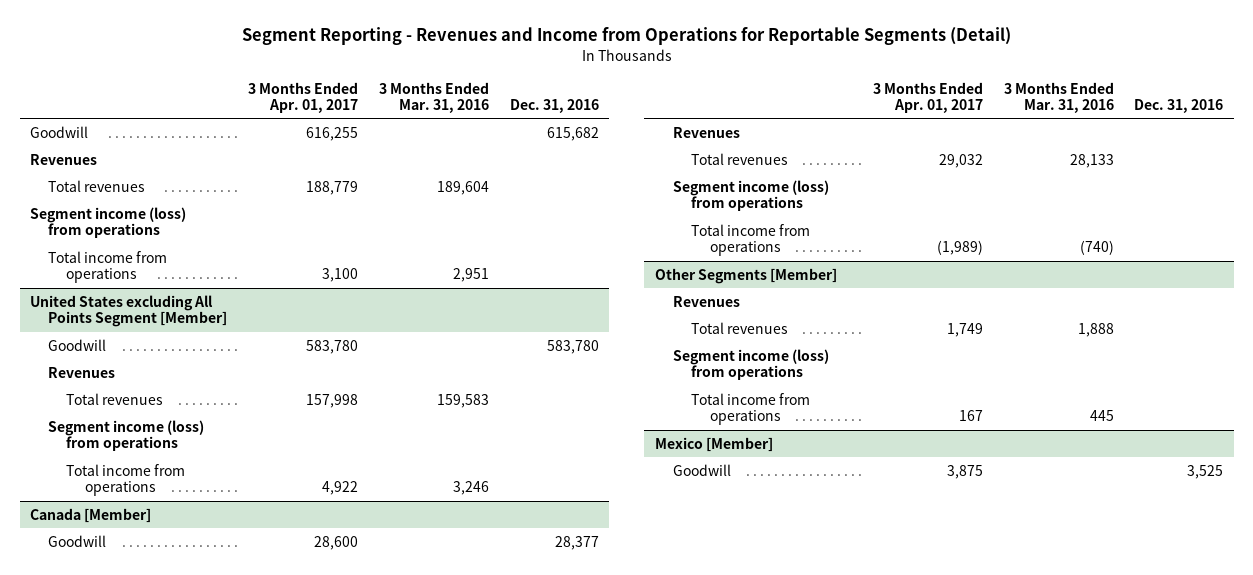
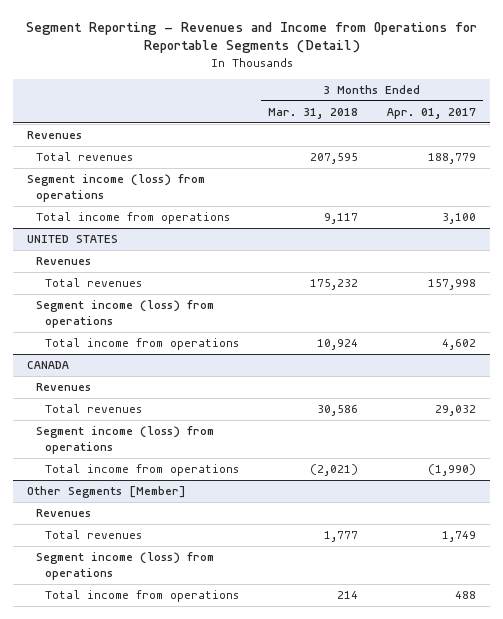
[378,81,489,113] 3 Months Ended Mar. 31, 2016 -> none
[509,98,599,113] Dec. 31, 2016 -> none
none -> [268,107,359,119] Mar. 31, 2018
[29,125,88,138] Goodwill -> none
[29,294,228,328] United States excluding All Points Segment [Member] -> none
[48,338,107,351] Goodwill -> none
none -> [27,235,119,244] UNITED STATES
[48,534,107,547] Goodwill -> none
[321,481,358,496] 4,922 -> [441,339,476,351] 4,602
[29,507,151,523] Canada [Member] -> [27,361,70,370] CANADA
[936,240,983,256] (1,989) -> [427,464,476,477] (1,990)
[654,436,773,452] Mexico [Member] -> none
[673,463,732,476] Goodwill -> none
[958,410,983,422] 167 -> [454,591,476,600] 488

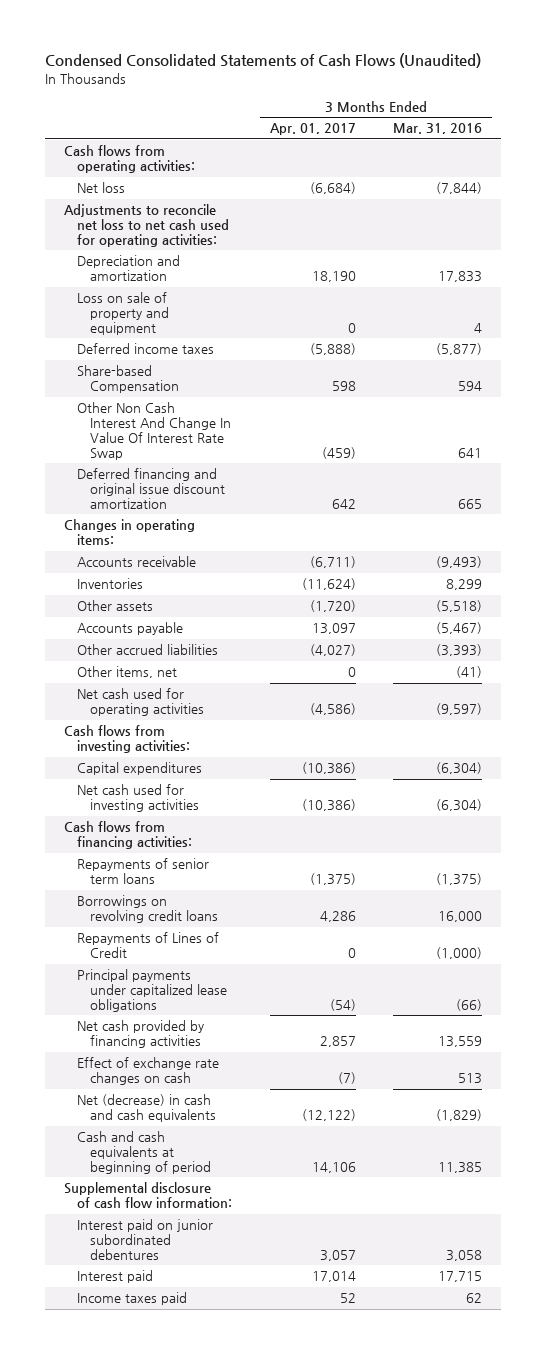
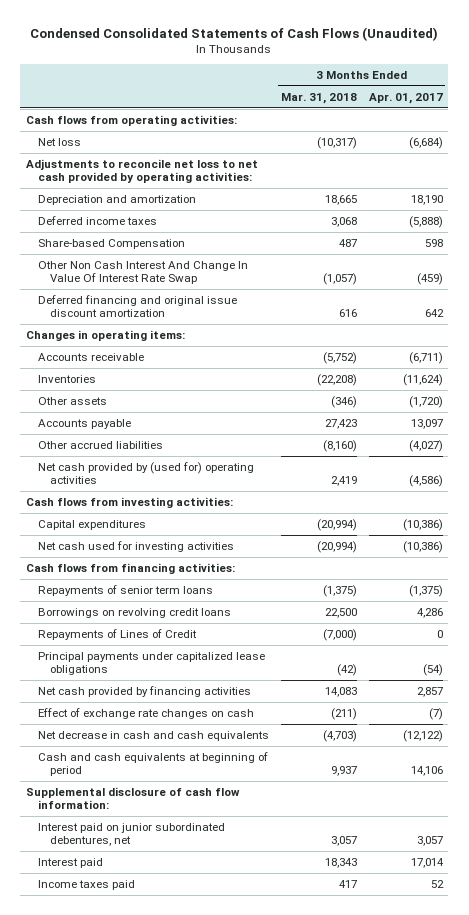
[393,123,483,135] Mar. 31, 2016 -> none
none -> [280,92,357,104] Mar. 31, 2018
[63,204,229,248] Adjustments to reconcile net loss to net cash used for operating activities: -> [26,158,259,184] Adjustments to reconcile net loss to net cash provided by operating activities:
[76,292,170,336] Loss on sale of property and equipment -> none
[76,666,177,679] Other items, net -> none
[76,688,205,717] Net cash used for operating activities -> [38,461,255,485] Net cash provided by (used for) operating activities
[76,1094,217,1123] Net (decrease) in cash and cash equivalents -> [38,730,270,741] Net decrease in cash and cash equivalents
[76,1219,213,1261] Interest paid on junior subordinated debentures -> [38,822,226,847] Interest paid on junior subordinated debentures, net

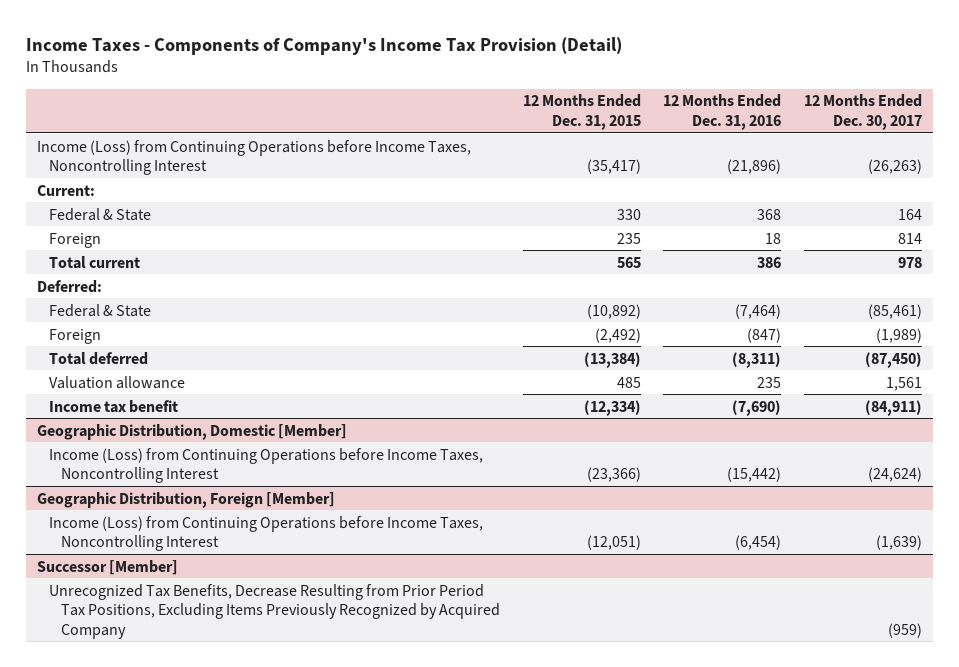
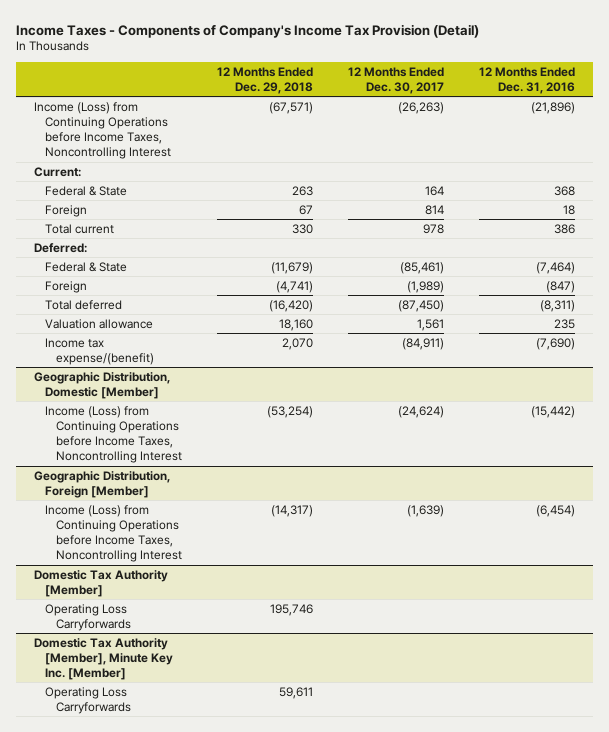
[522,94,641,130] 12 Months Ended Dec. 31, 2015 -> none
none -> [216,66,313,95] 12 Months Ended Dec. 29, 2018
[48,399,178,413] Income tax benefit -> [44,337,154,365] Income tax expense/(benefit)
[36,559,178,575] Successor [Member] -> none
[48,583,500,639] Unrecognized Tax Benefits, Decrease Resulting from Prior Period Tax Positions, Excluding Items Previously Recognized by Acquired Company -> none
none -> [33,569,168,597] Domestic Tax Authority [Member]
none -> [44,603,131,631] Operating Loss Carryforwards
none -> [33,637,173,681] Domestic Tax Authority [Member], Minute Key Inc. [Member]
none -> [44,686,131,714] Operating Loss Carryforwards

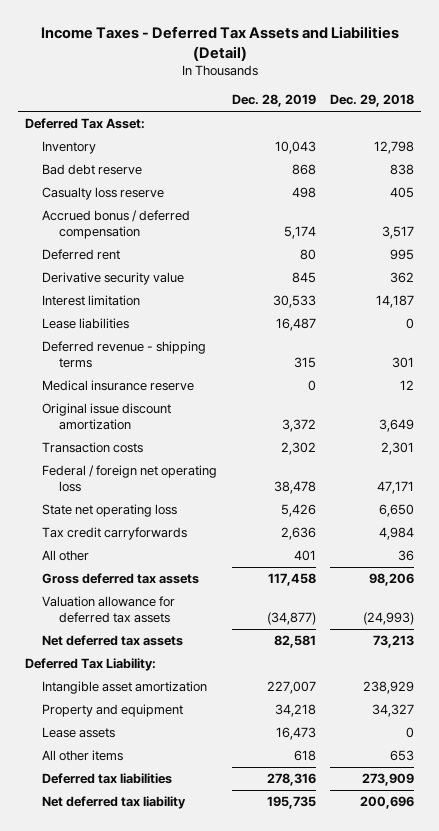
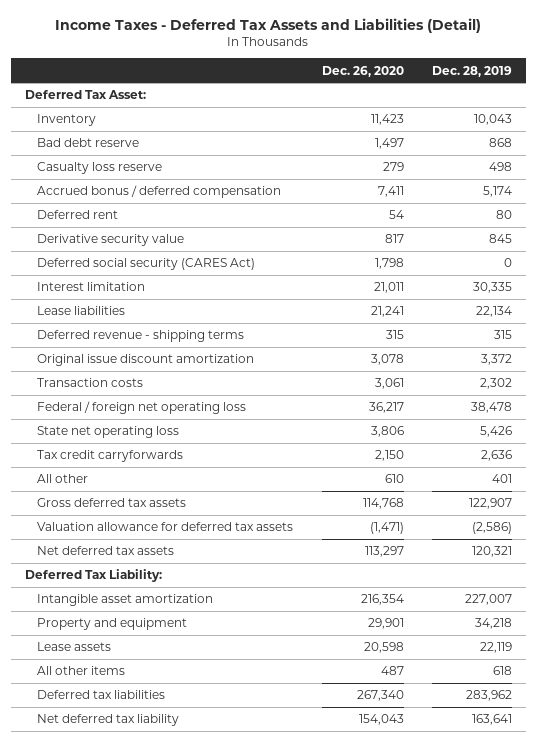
[330,94,415,108] Dec. 29, 2018 -> none
none -> [321,65,404,77] Dec. 26, 2020
none -> [37,258,256,271] Deferred social security (CARES Act)
[272,295,316,309] 30,533 -> [472,282,512,294] 30,335
[275,318,316,332] 16,487 -> [475,306,512,318] 22,134
[42,380,195,392] Medical insurance reserve -> none
[267,573,316,587] 117,458 -> [468,498,512,510] 122,907
[266,611,316,625] (34,877) -> [471,522,512,535] (2,586)
[273,635,316,649] 82,581 -> [471,546,512,558] 120,321
[275,727,316,741] 16,473 -> [479,642,512,654] 22,119
[266,773,316,787] 278,316 -> [465,690,512,702] 283,962
[266,796,316,810] 195,735 -> [471,714,512,726] 163,641

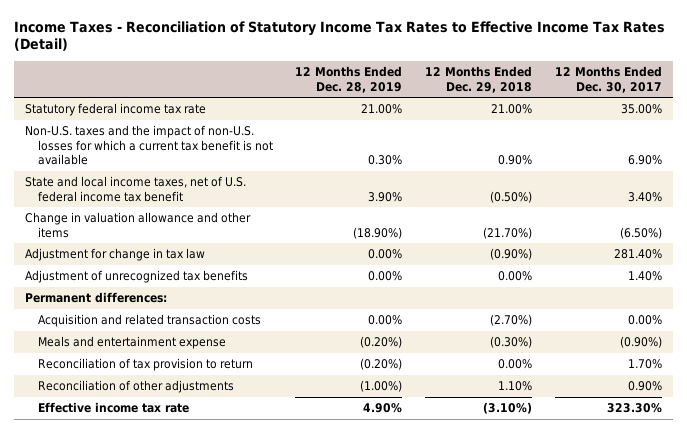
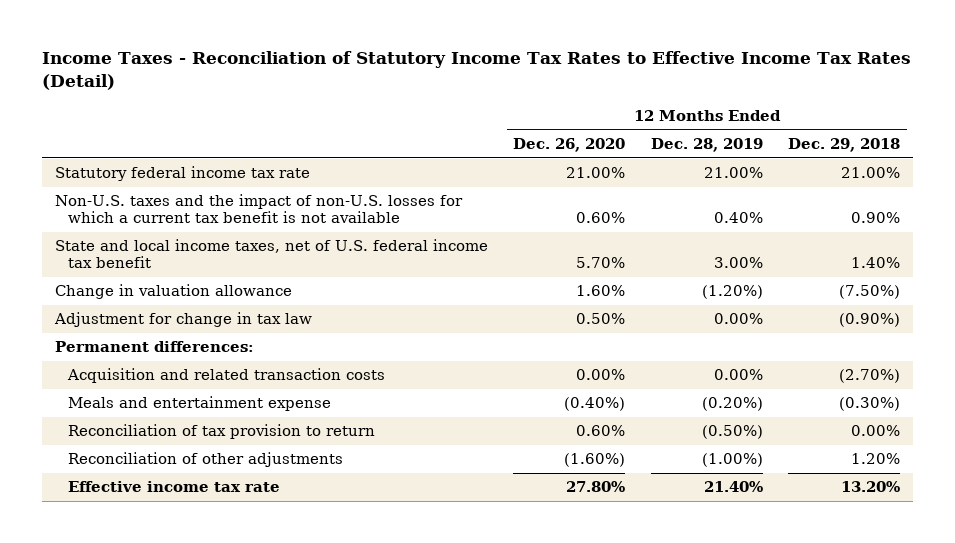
[554,66,662,93] 12 Months Ended Dec. 30, 2017 -> none
none -> [513,138,626,153] Dec. 26, 2020
[368,155,403,166] 0.30% -> [713,212,763,224] 0.40%
[368,191,403,202] 3.90% -> [713,257,763,269] 3.00%
[490,190,533,203] (0.50%) -> [851,257,901,269] 1.40%
[25,212,252,238] Change in valuation allowance and other items -> [54,284,292,300] Change in valuation allowance
[353,226,403,239] (18.90%) -> [701,285,763,300] (1.20%)
[483,226,533,239] (21.70%) -> [839,285,901,300] (7.50%)
[25,270,249,284] Adjustment of unrecognized tax benefits -> none
[360,358,403,371] (0.20%) -> [701,425,763,440] (0.50%)
[498,381,533,392] 1.10% -> [851,453,901,465] 1.20%
[363,403,403,414] 4.90% -> [703,481,763,493] 21.40%
[483,402,533,415] (3.10%) -> [841,481,901,493] 13.20%

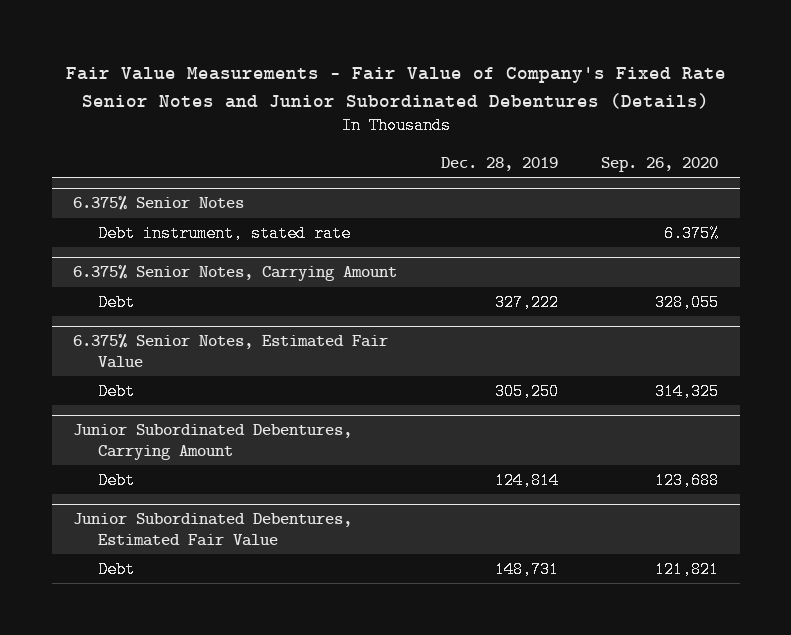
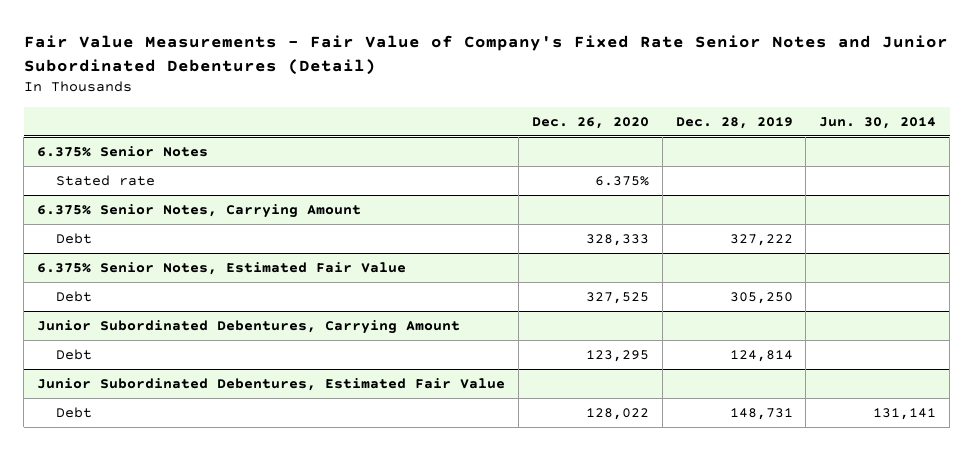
[65,67,726,109] Fair Value Measurements - Fair Value of Company's Fixed Rate Senior Notes and Junior Subordinated Debentures (Details) -> [23,35,948,75] Fair Value Measurements - Fair Value of Company's Fixed Rate Senior Notes and Junior Subordinated Debentures (Detail)
[600,156,718,172] Sep. 26, 2020 -> none
none -> [531,116,649,129] Dec. 26, 2020
none -> [819,116,937,129] Jun. 30, 2014
[98,224,352,242] Debt instrument, stated rate -> [56,174,156,186] Stated rate

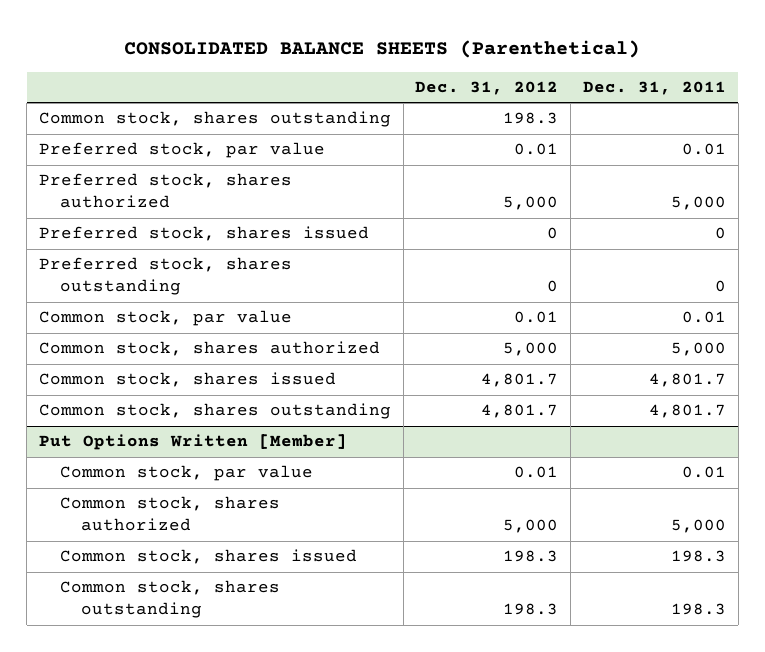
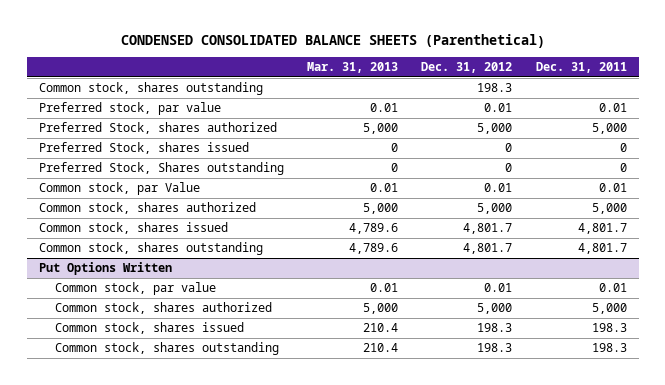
[124,40,641,59] CONSOLIDATED BALANCE SHEETS (Parenthetical) -> [120,34,545,49] CONDENSED CONSOLIDATED BALANCE SHEETS (Parenthetical)
none -> [307,62,399,74] Mar. 31, 2013
[39,173,293,209] Preferred stock, shares authorized -> [38,122,277,135] Preferred Stock, shares authorized
[39,226,370,242] Preferred stock, shares issued -> [38,142,249,155] Preferred Stock, shares issued
[39,257,293,296] Preferred stock, shares outstanding -> [38,162,284,176] Preferred Stock, Shares outstanding
[39,310,293,327] Common stock, par value -> [38,182,200,196] Common stock, par Value
[39,434,348,451] Put Options Written [Member] -> [38,262,172,276] Put Options Written

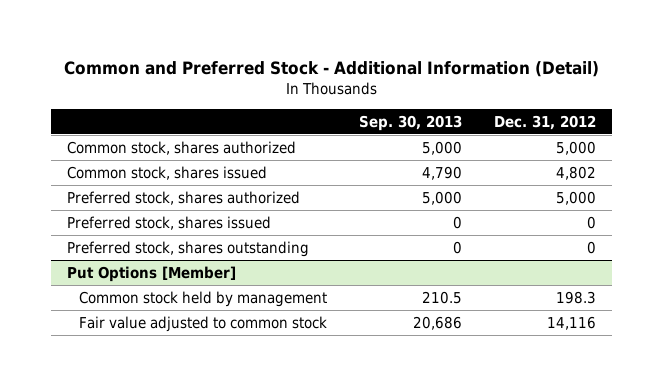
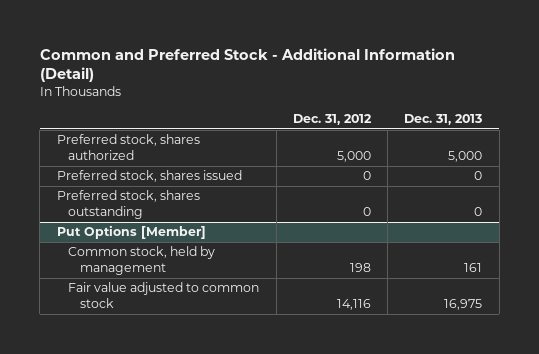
[359,114,463,131] Sep. 30, 2013 -> none
none -> [404,114,483,126] Dec. 31, 2013
[66,140,296,155] Common stock, shares authorized -> none
[66,165,267,180] Common stock, shares issued -> none
[79,290,328,307] Common stock held by management -> [68,246,216,276] Common stock, held by management
[556,290,597,304] 198.3 -> [349,263,371,273] 198

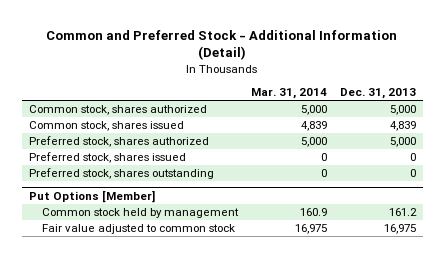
[292,114,372,126] Dec. 31, 2012 -> none
none -> [251,88,328,100] Mar. 31, 2014
none -> [28,105,207,116] Common stock, shares authorized
none -> [28,121,184,132] Common stock, shares issued
[68,246,216,276] Common stock, held by management -> [42,208,240,219] Common stock held by management
[464,263,483,273] 161 -> [389,208,418,217] 161.2

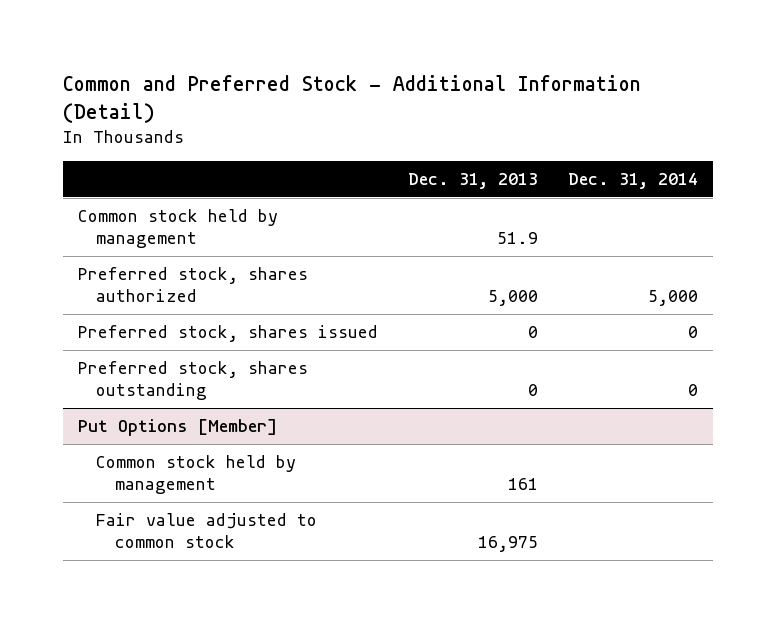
[251,88,328,100] Mar. 31, 2014 -> none
none -> [567,173,698,190] Dec. 31, 2014
[28,105,207,116] Common stock, shares authorized -> none
[28,121,184,132] Common stock, shares issued -> none
none -> [77,209,278,249] Common stock held by management
[389,208,418,217] 161.2 -> [507,478,538,491] 161

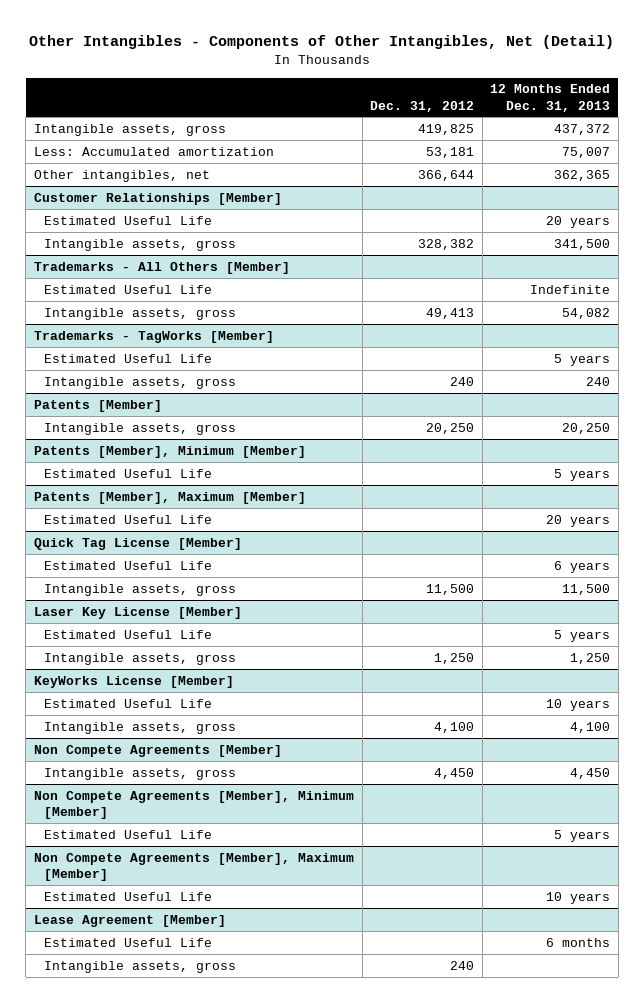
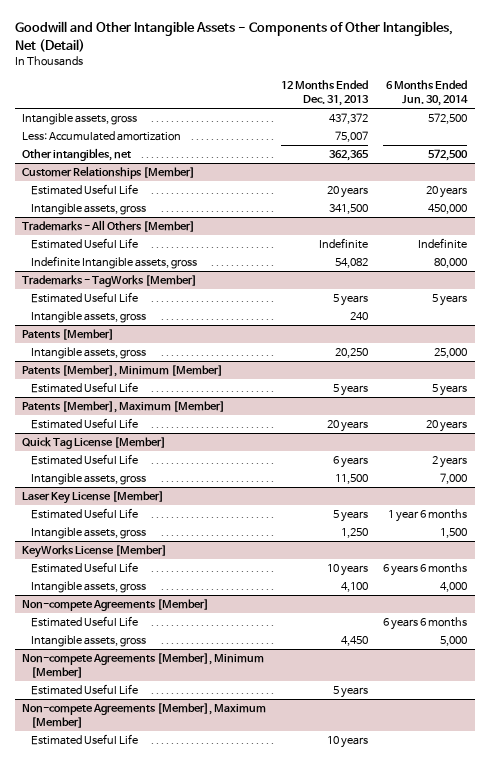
[29,35,615,50] Other Intangibles - Components of Other Intangibles, Net (Detail) -> [14,21,453,52] Goodwill and Other Intangible Assets - Components of Other Intangibles, Net (Detail)
[370,100,475,112] Dec. 31, 2012 -> none
none -> [386,80,469,106] 6 Months Ended Jun. 30, 2014
[43,307,236,320] Intangible assets, gross -> [31,256,198,270] Indefinite Intangible assets, gross
[33,744,282,757] Non Compete Agreements [Member] -> [22,599,210,612] Non-compete Agreements [Member]
none -> [31,616,139,628] Estimated Useful Life
[33,790,354,820] Non Compete Agreements [Member], Minimum [Member] -> [22,653,265,678] Non-compete Agreements [Member], Minimum [Member]
[33,852,354,882] Non Compete Agreements [Member], Maximum [Member] -> [22,703,267,728] Non-compete Agreements [Member], Maximum [Member]
[33,914,226,927] Lease Agreement [Member] -> none
[43,937,212,947] Estimated Useful Life -> none
[43,960,236,973] Intangible assets, gross -> none

